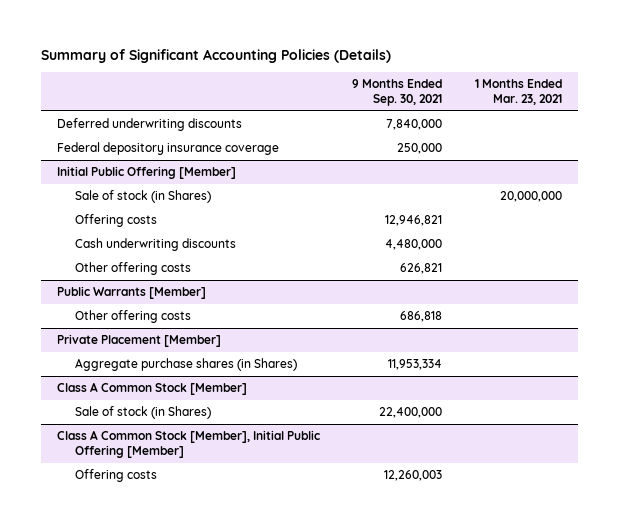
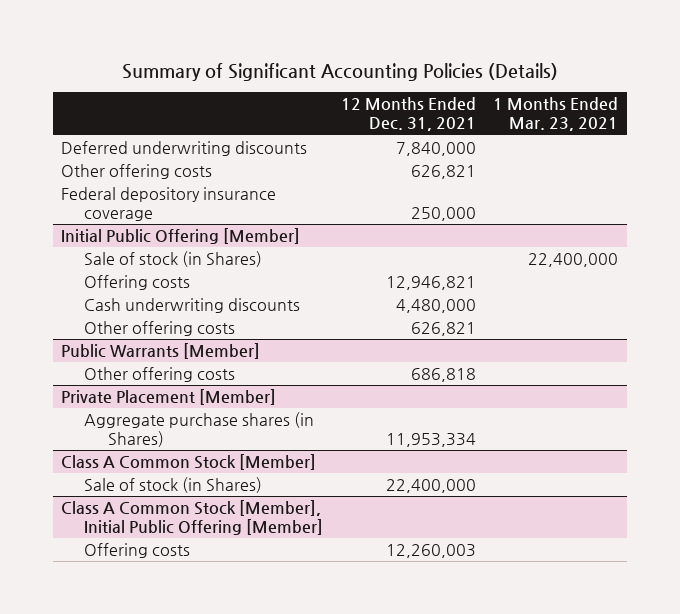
[352,78,443,107] 9 Months Ended Sep. 30, 2021 -> none
none -> [340,97,476,132] 12 Months Ended Dec. 31, 2021
none -> [61,163,213,179] Other offering costs
[499,191,562,203] 20,000,000 -> [528,252,619,267] 22,400,000

